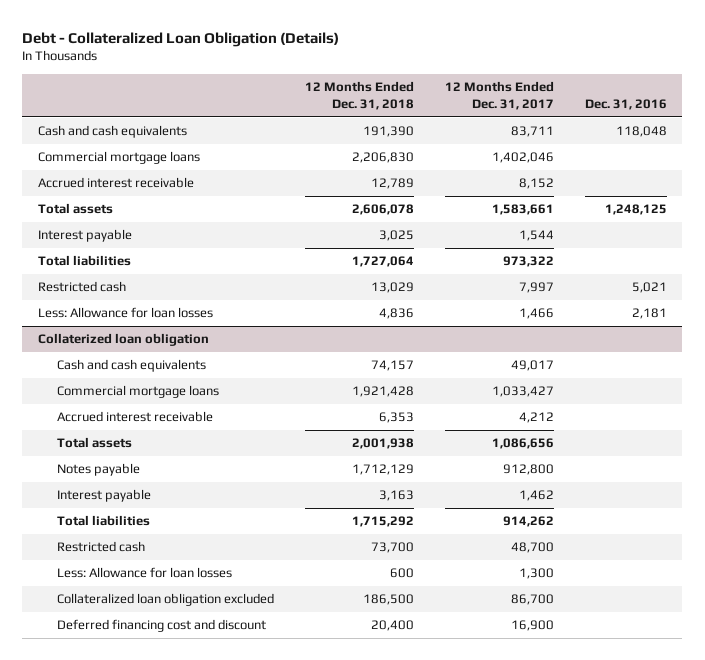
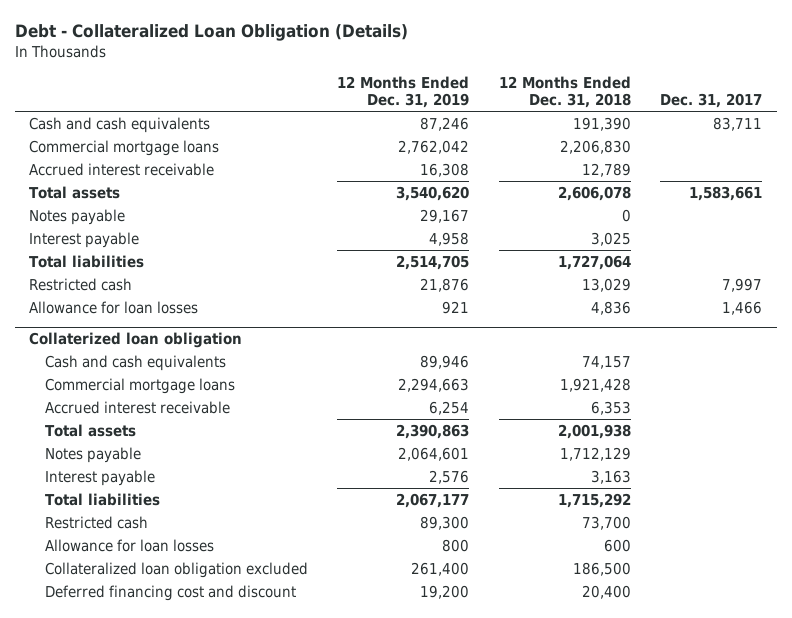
[444,81,554,110] 12 Months Ended Dec. 31, 2017 -> none
[584,98,667,110] Dec. 31, 2016 -> none
none -> [337,76,470,109] 12 Months Ended Dec. 31, 2019
none -> [660,93,763,109] Dec. 31, 2017
none -> [29,208,126,225] Notes payable
[37,307,213,319] Less: Allowance for loan losses -> [29,300,199,314] Allowance for loan losses
[56,567,232,579] Less: Allowance for loan losses -> [44,538,214,552] Allowance for loan losses

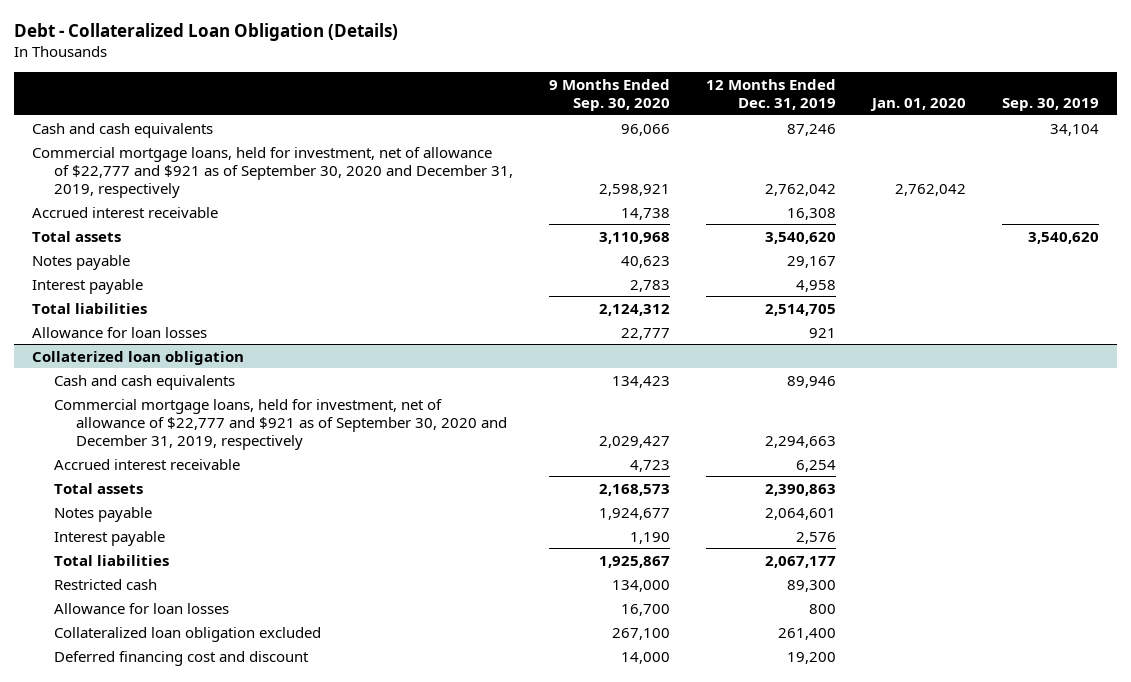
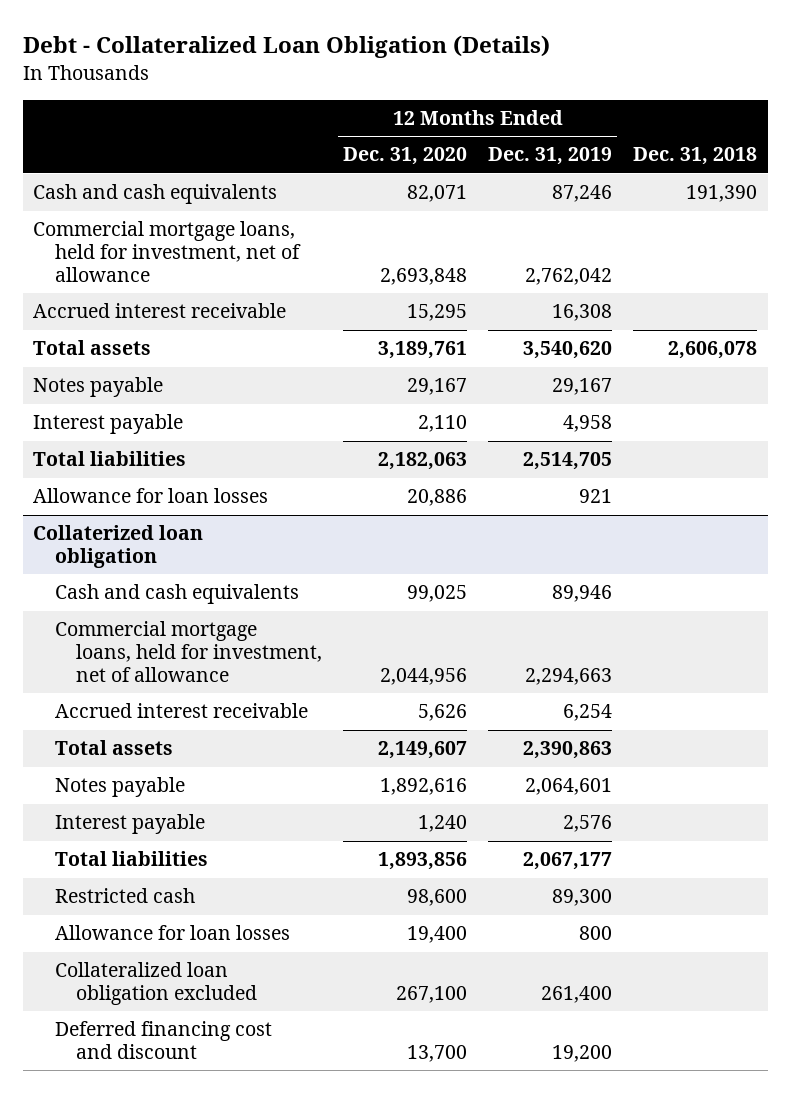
[549,78,671,111] 9 Months Ended Sep. 30, 2020 -> none
[869,97,966,111] Jan. 01, 2020 -> none
[1001,97,1099,111] Sep. 30, 2019 -> none
none -> [343,147,468,166] Dec. 31, 2020
none -> [633,147,758,166] Dec. 31, 2018
[32,146,514,198] Commercial mortgage loans, held for investment, net of allowance of $22,777 and $921 as of September 30, 2020 and December 31, 2019, respectively -> [33,221,301,283] Commercial mortgage loans, held for investment, net of allowance
[54,398,508,450] Commercial mortgage loans, held for investment, net of allowance of $22,777 and $921 as of September 30, 2020 and December 31, 2019, respectively -> [54,621,323,683] Commercial mortgage loans, held for investment, net of allowance

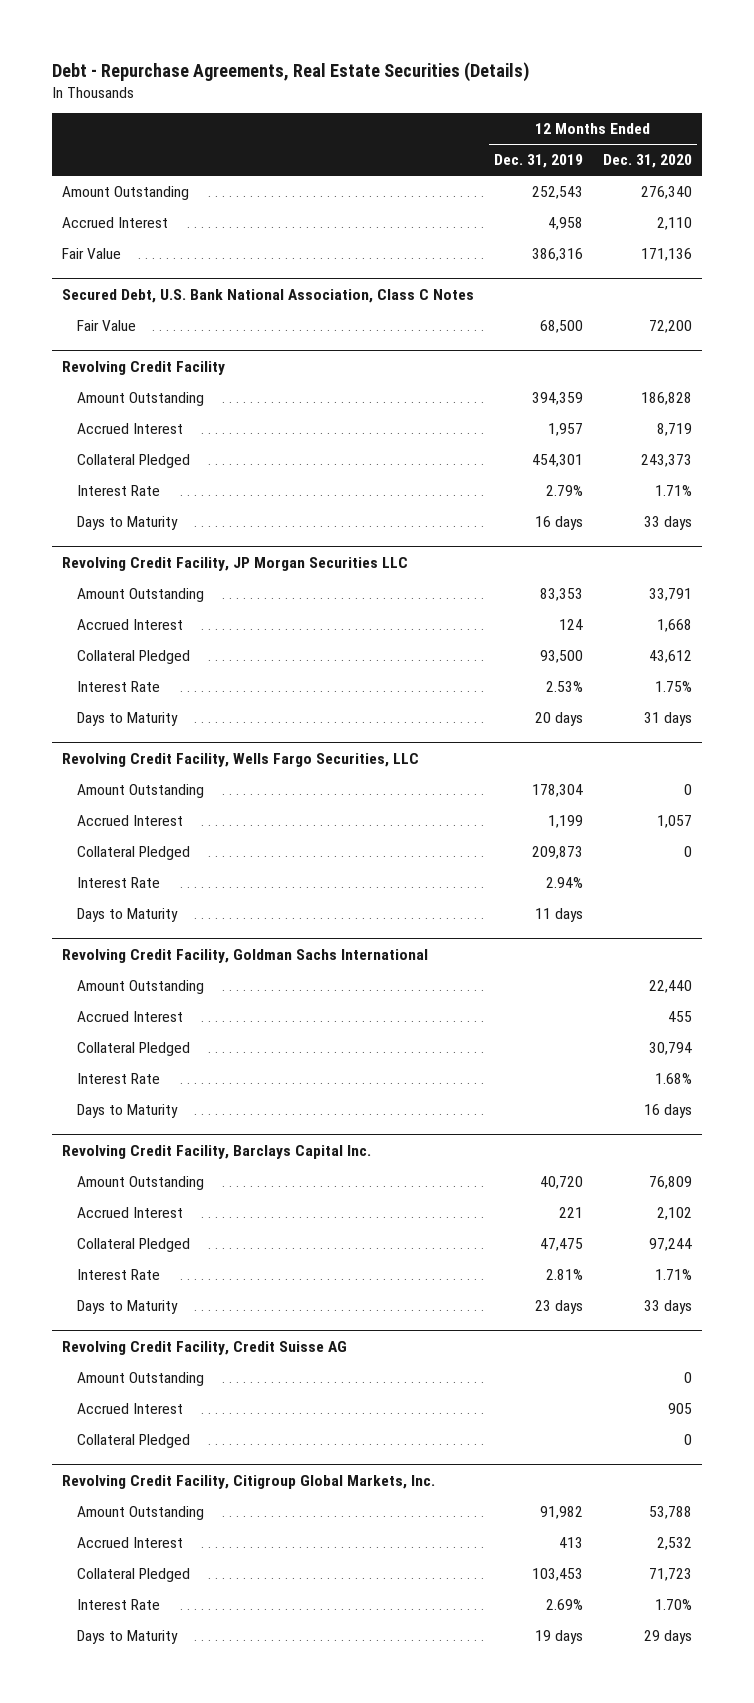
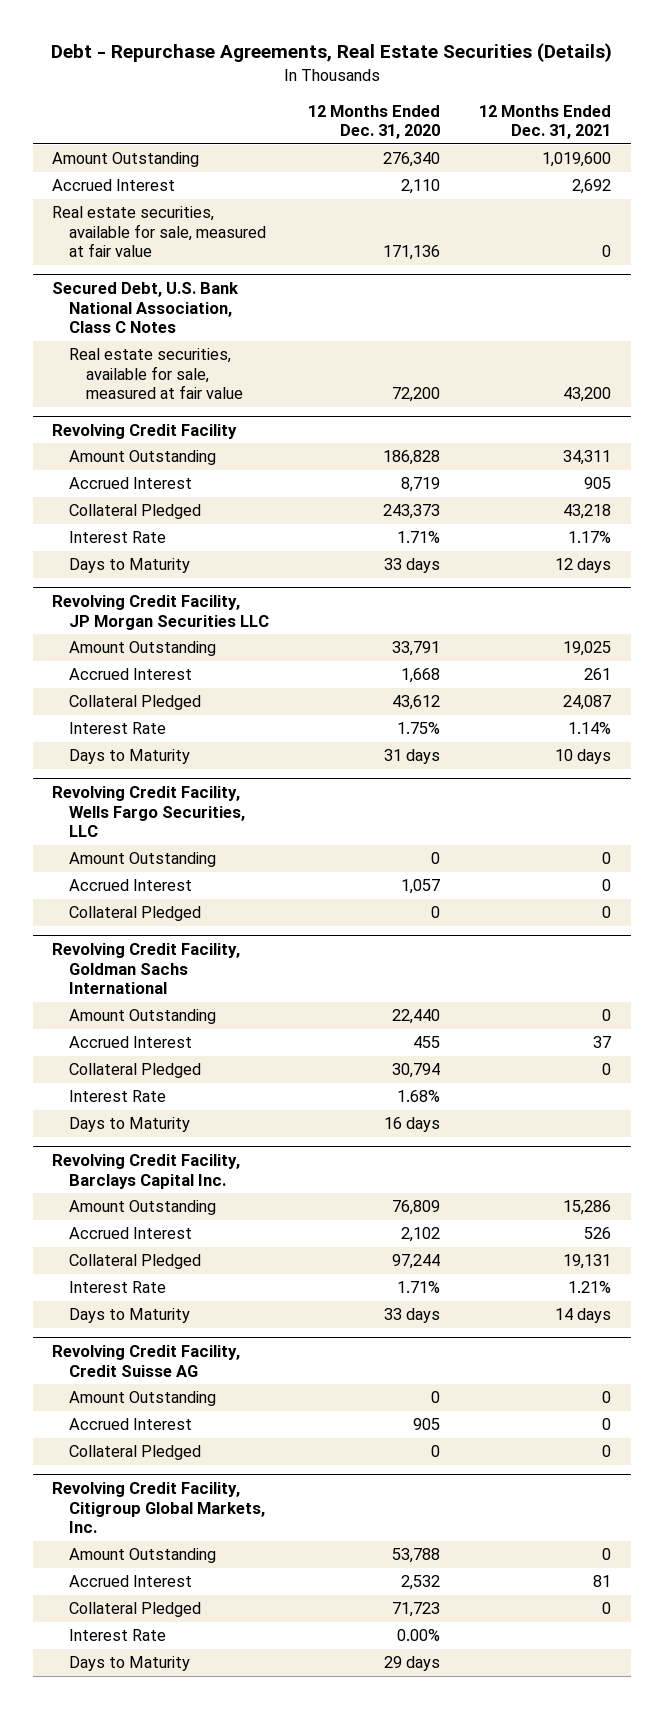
[493,154,583,169] Dec. 31, 2019 -> none
none -> [479,104,612,140] 12 Months Ended Dec. 31, 2021
[62,248,122,260] Fair Value -> [52,206,267,258] Real estate securities, available for sale, measured at fair value
[77,320,137,332] Fair Value -> [69,348,244,400] Real estate securities, available for sale, measured at fair value
[77,877,161,889] Interest Rate -> none
[77,908,179,923] Days to Maturity -> none
[654,1599,692,1611] 1.70% -> [397,1629,441,1642] 0.00%

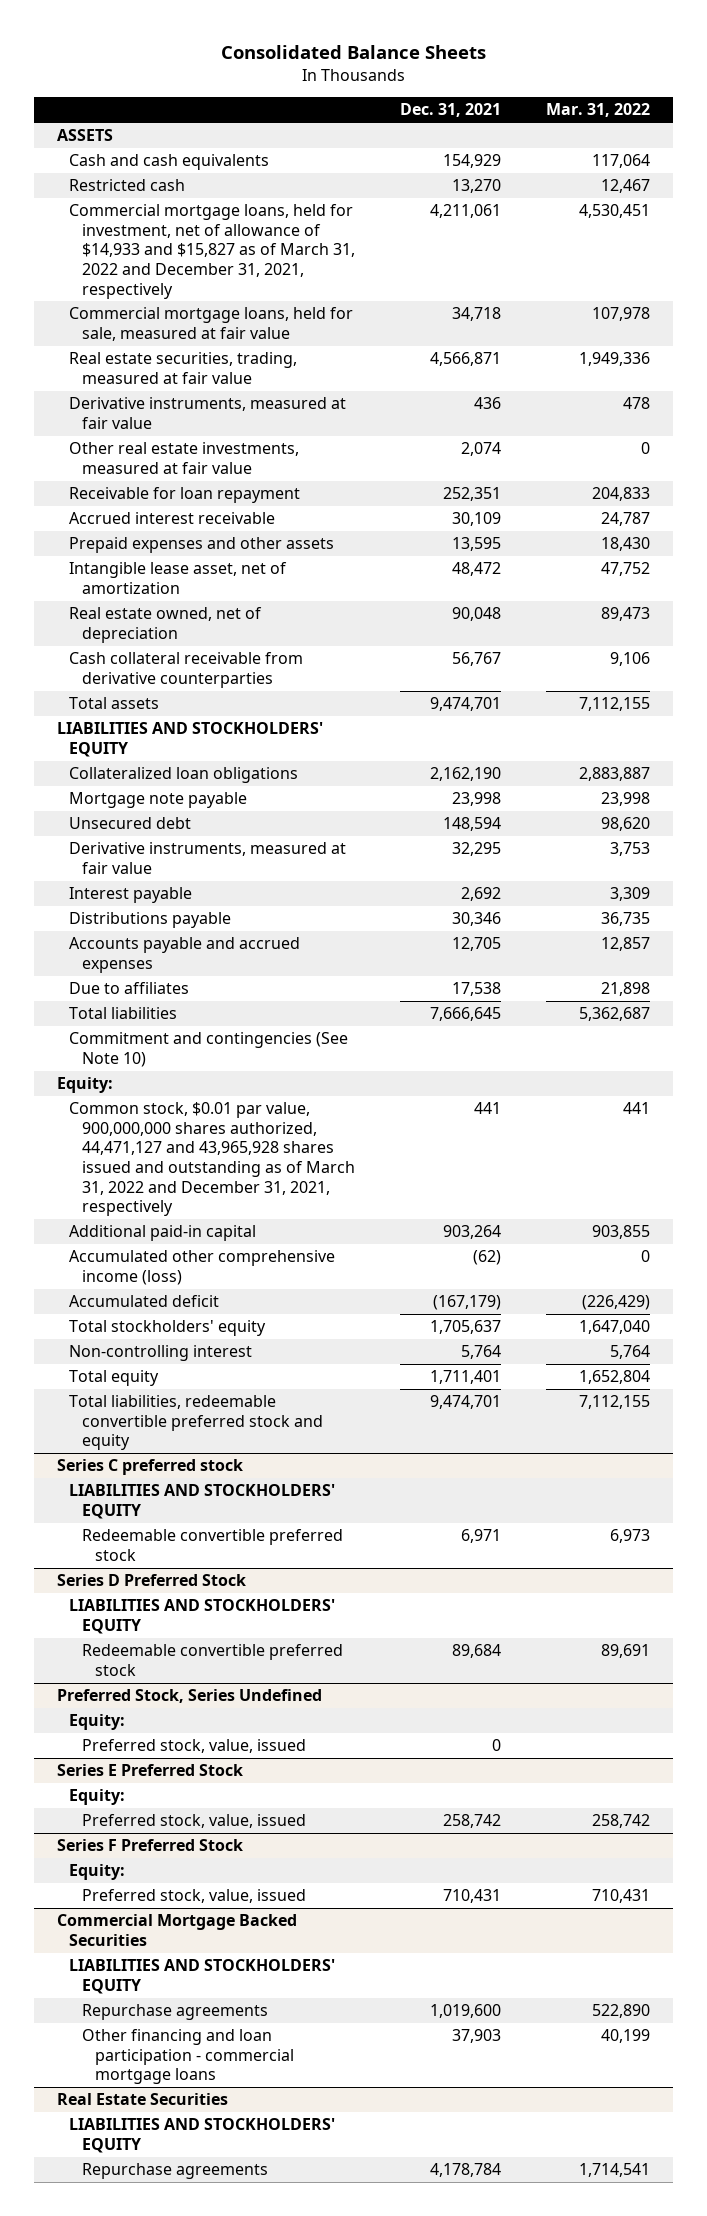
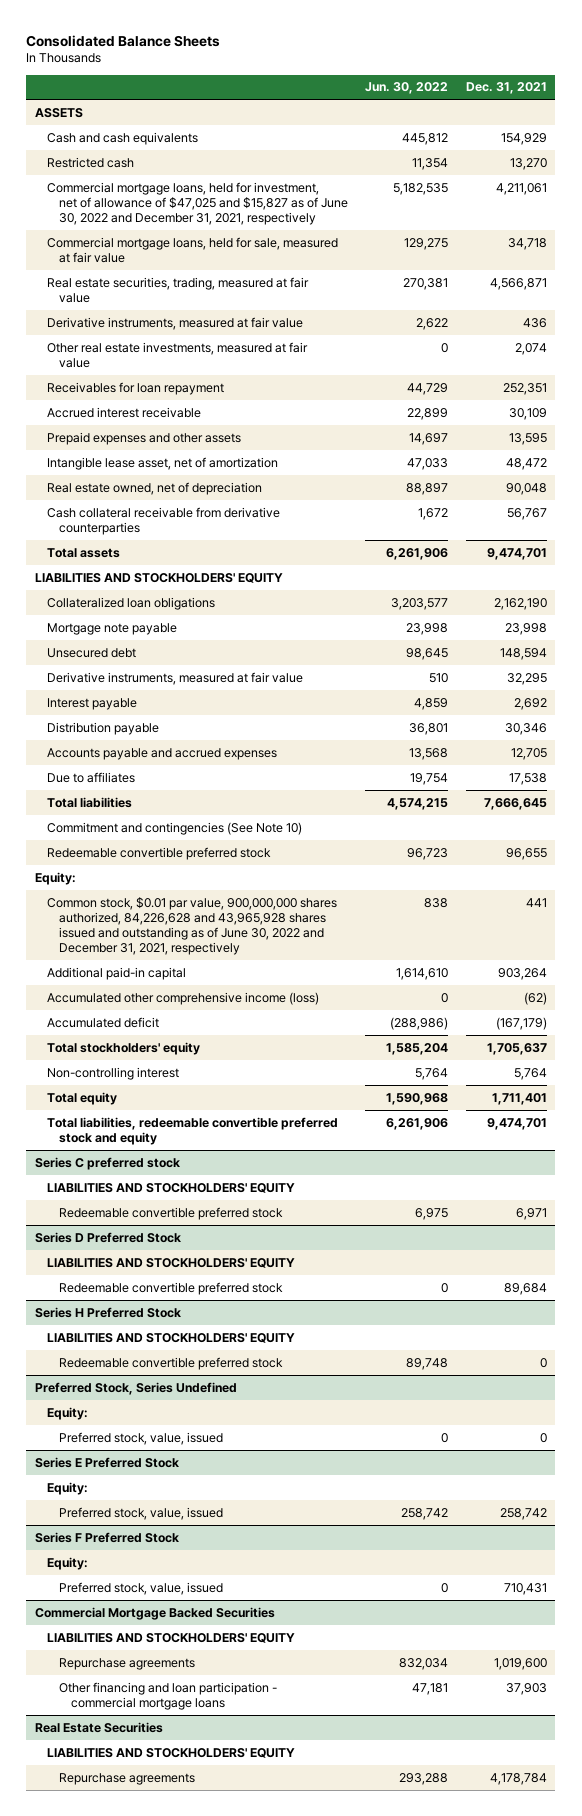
[546,103,651,118] Mar. 31, 2022 -> none
none -> [365,82,449,95] Jun. 30, 2022
[69,204,356,299] Commercial mortgage loans, held for investment, net of allowance of $14,933 and $15,827 as of March 31, 2022 and December 31, 2021, respectively -> [46,181,348,225] Commercial mortgage loans, held for investment, net of allowance of $47,025 and $15,827 as of June 30, 2022 and December 31, 2021, respectively
[69,487,301,504] Receivable for loan repayment -> [46,381,224,395] Receivables for loan repayment
[69,912,232,929] Distributions payable -> [46,721,159,735] Distribution payable
none -> [46,846,271,860] Redeemable convertible preferred stock
[69,1102,356,1217] Common stock, $0.01 par value, 900,000,000 shares authorized, 44,471,127 and 43,965,928 shares issued and outstanding as of March 31, 2022 and December 31, 2021, respectively -> [46,896,337,955] Common stock, $0.01 par value, 900,000,000 shares authorized, 84,226,628 and 43,965,928 shares issued and outstanding as of June 30, 2022 and December 31, 2021, respectively
none -> [35,1306,182,1318] Series H Preferred Stock
none -> [46,1332,295,1343] LIABILITIES AND STOCKHOLDERS' EQUITY
none -> [58,1356,283,1370] Redeemable convertible preferred stock

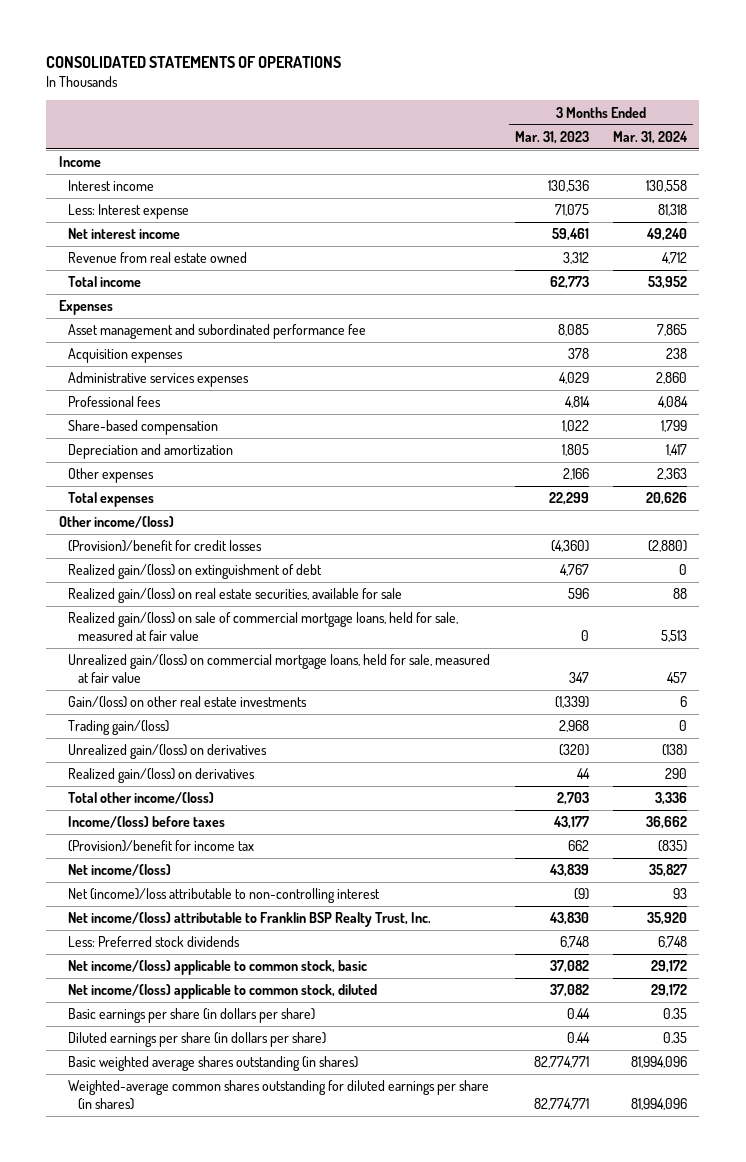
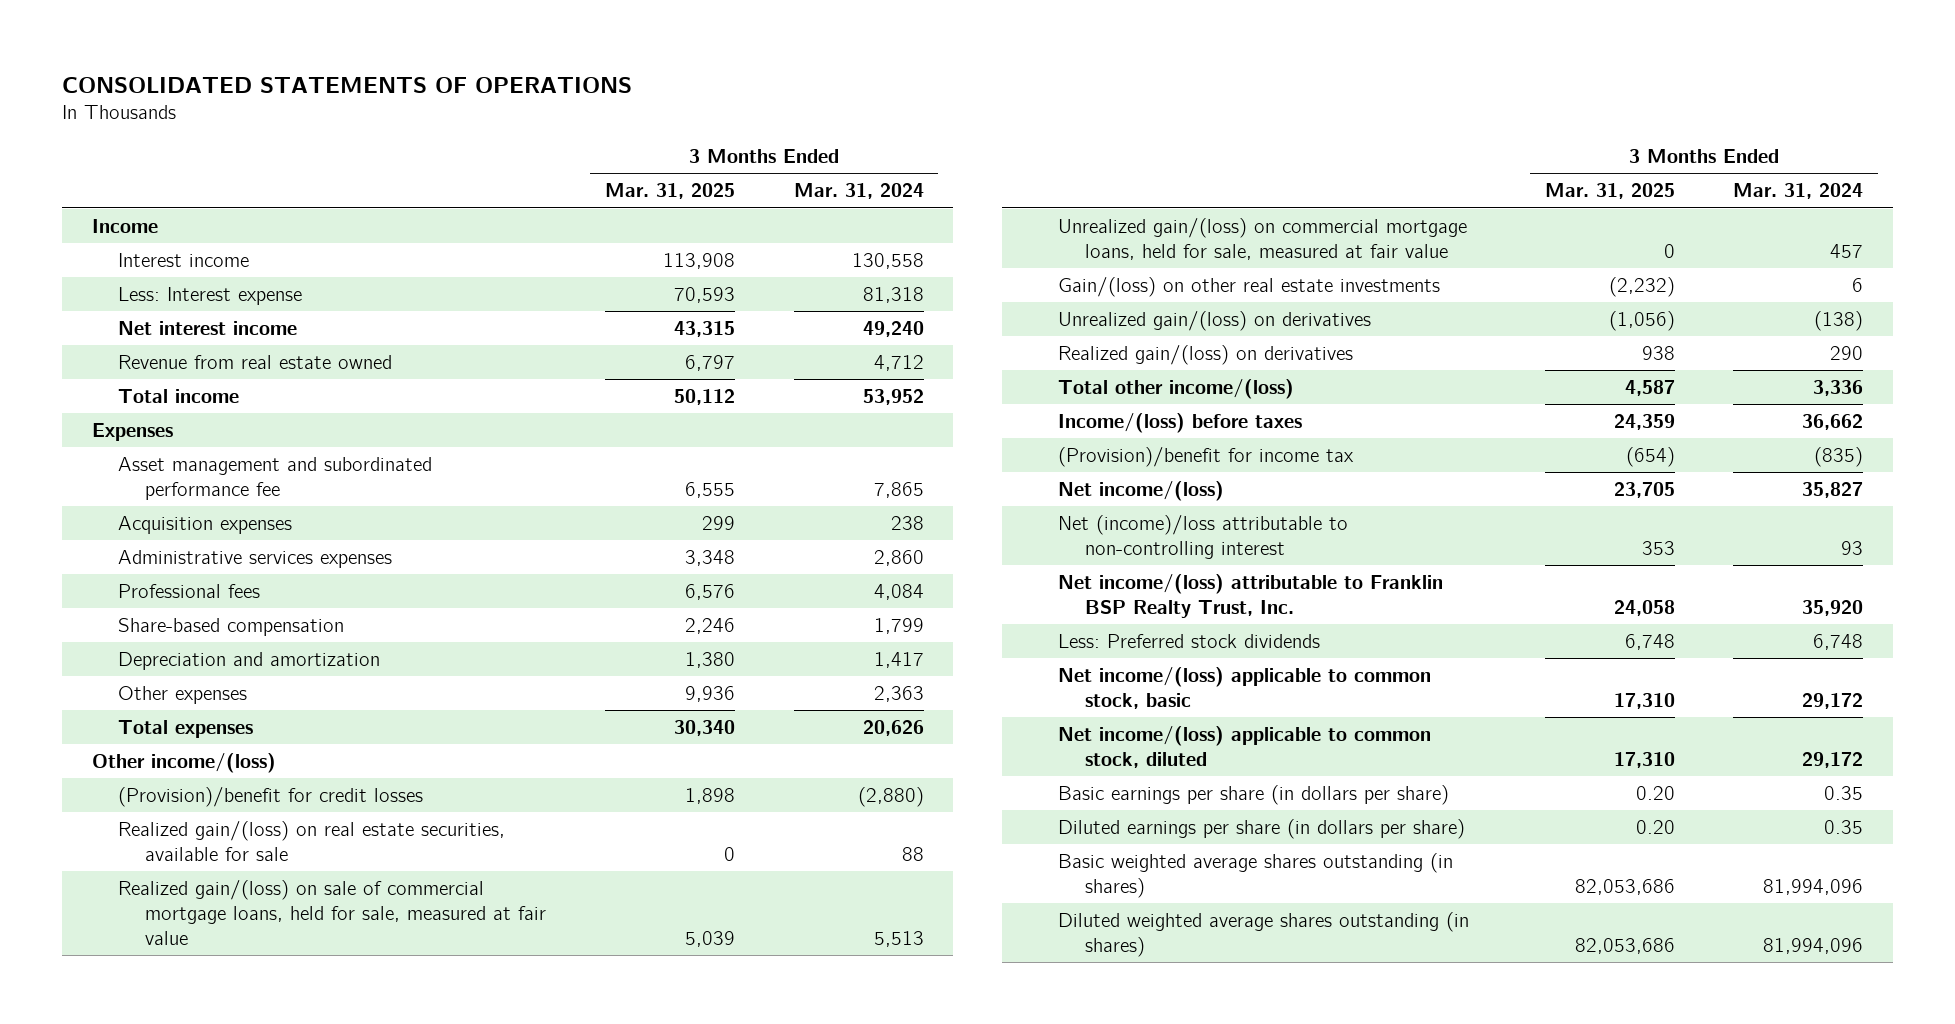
[514,130,589,144] Mar. 31, 2023 -> none
none -> [605,183,736,200] Mar. 31, 2025
[68,564,323,580] Realized gain/(loss) on extinguishment of debt -> none
[68,720,170,736] Trading gain/(loss) -> none
[68,1080,490,1110] Weighted-average common shares outstanding for diluted earnings per share (in shares) -> [1058,911,1470,957] Diluted weighted average shares outstanding (in shares)

